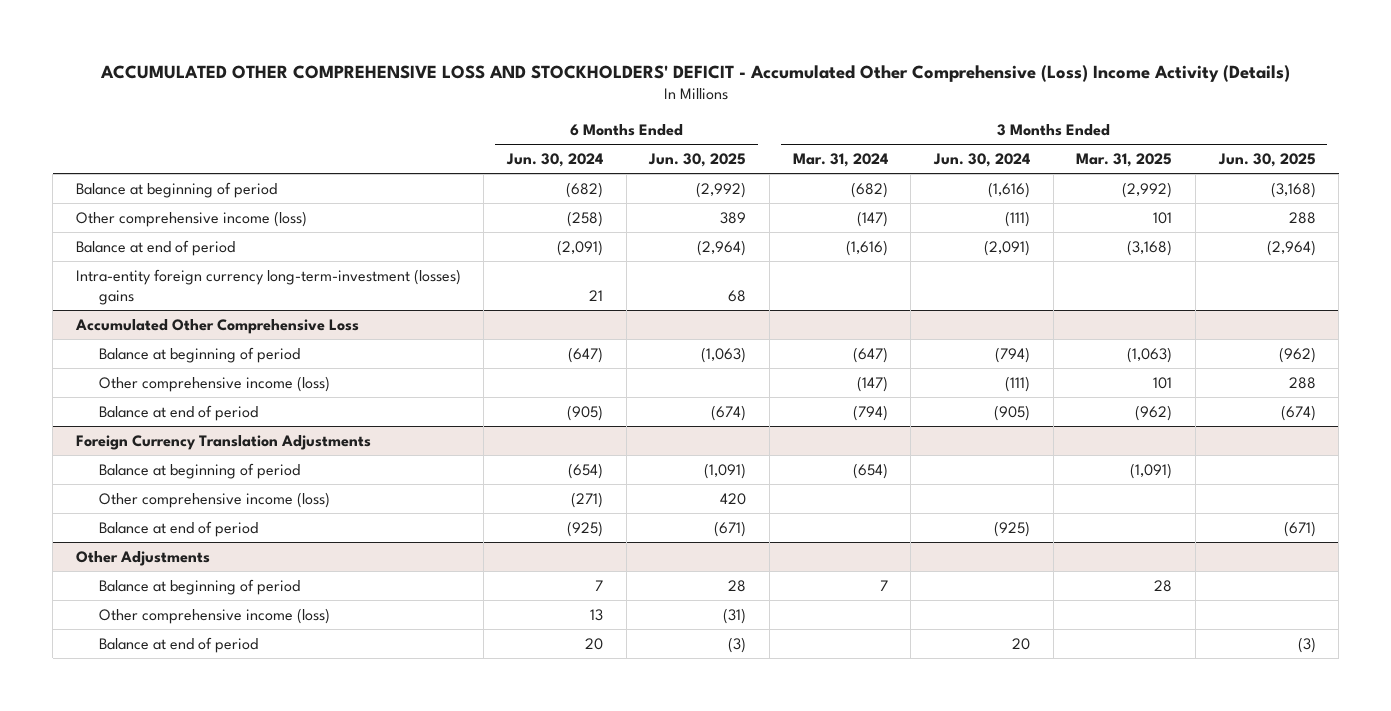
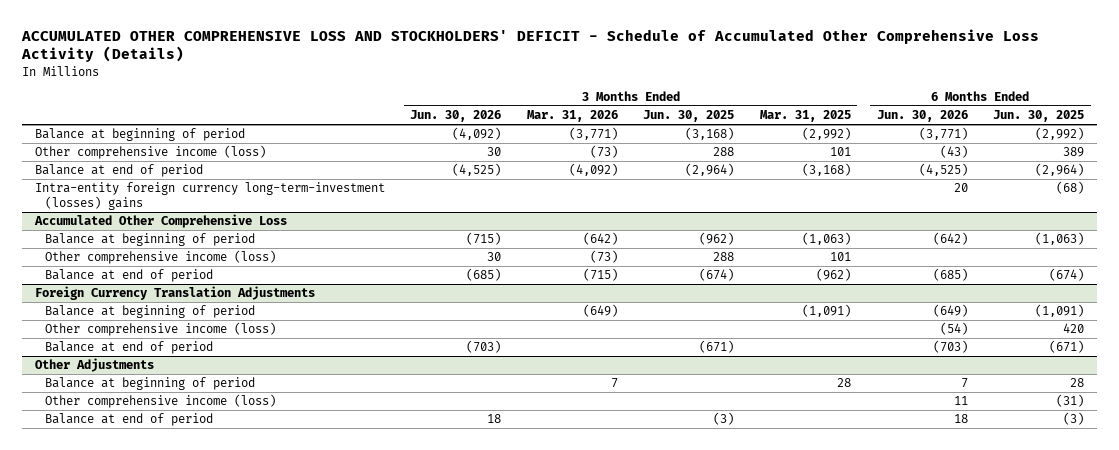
[99,64,1290,82] ACCUMULATED OTHER COMPREHENSIVE LOSS AND STOCKHOLDERS' DEFICIT - Accumulated Other Comprehensive (Loss) Income Activity (Details) -> [20,28,1039,63] ACCUMULATED OTHER COMPREHENSIVE LOSS AND STOCKHOLDERS' DEFICIT - Schedule of Accumulated Other Comprehensive Loss Activity (Details)
[506,153,604,168] Jun. 30, 2024 -> none
[792,153,888,168] Mar. 31, 2024 -> none
[932,153,1030,168] Jun. 30, 2024 -> none
none -> [410,110,502,123] Jun. 30, 2026
none -> [526,110,618,123] Mar. 31, 2026
none -> [876,110,968,123] Jun. 30, 2026
[728,290,747,303] 68 -> [1056,181,1085,195] (68)

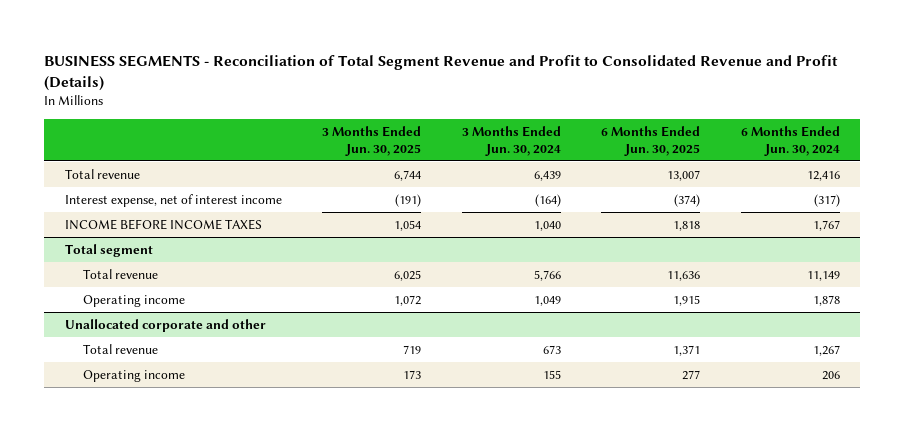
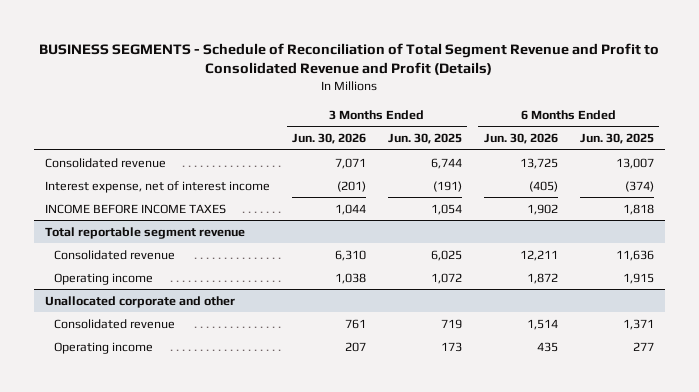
[44,54,839,91] BUSINESS SEGMENTS - Reconciliation of Total Segment Revenue and Profit to Consolidated Revenue and Profit (Details) -> [39,42,660,76] BUSINESS SEGMENTS - Schedule of Reconciliation of Total Segment Revenue and Profit to Consolidated Revenue and Profit (Details)
[461,126,561,156] 3 Months Ended Jun. 30, 2024 -> none
[740,126,840,156] 6 Months Ended Jun. 30, 2024 -> none
none -> [292,132,367,144] Jun. 30, 2026
none -> [483,132,558,144] Jun. 30, 2026
[64,169,140,180] Total revenue -> [45,157,167,168] Consolidated revenue
[64,244,153,258] Total segment -> [45,226,246,239] Total reportable segment revenue
[83,269,159,280] Total revenue -> [54,249,176,260] Consolidated revenue
[83,344,159,355] Total revenue -> [54,318,176,329] Consolidated revenue

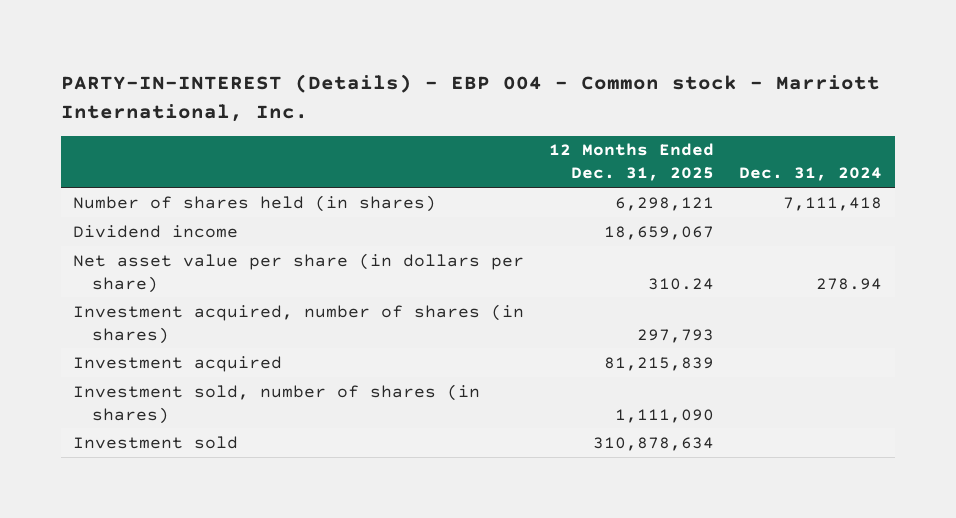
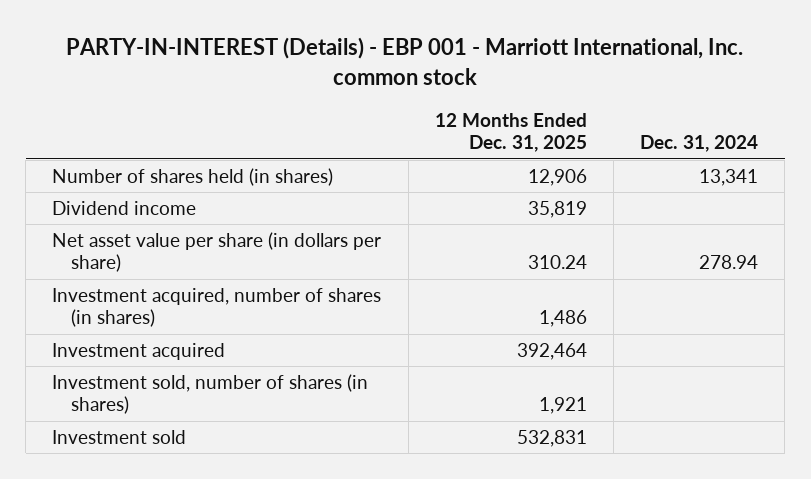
[60,74,880,122] PARTY-IN-INTEREST (Details) - EBP 004 - Common stock - Marriott International, Inc. -> [66,37,744,85] PARTY-IN-INTEREST (Details) - EBP 001 - Marriott International, Inc. common stock
[615,196,715,211] 6,298,121 -> [527,169,587,187] 12,906
[783,196,883,211] 7,111,418 -> [699,169,759,187] 13,341
[604,225,715,240] 18,659,067 -> [527,201,587,219] 35,819
[637,328,715,343] 297,793 -> [538,310,587,328] 1,486
[604,356,715,371] 81,215,839 -> [516,343,587,361] 392,464
[615,408,715,423] 1,111,090 -> [538,397,587,415] 1,921
[593,436,715,451] 310,878,634 -> [516,430,587,448] 532,831

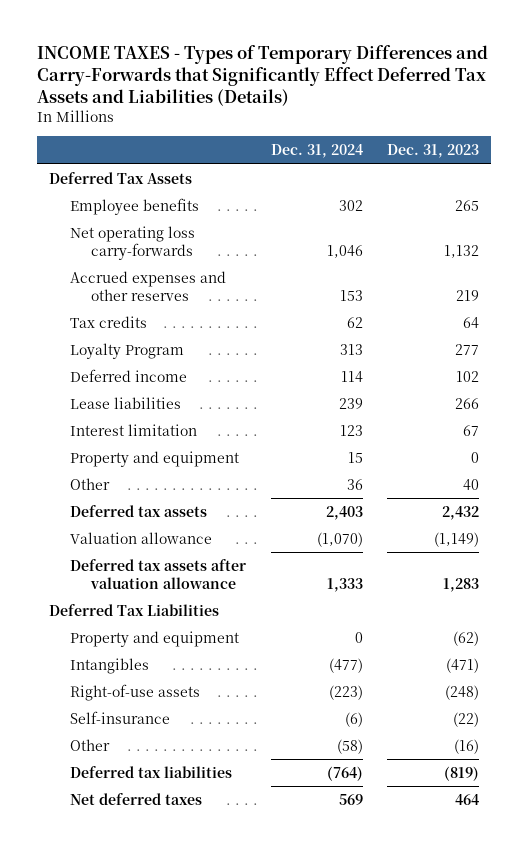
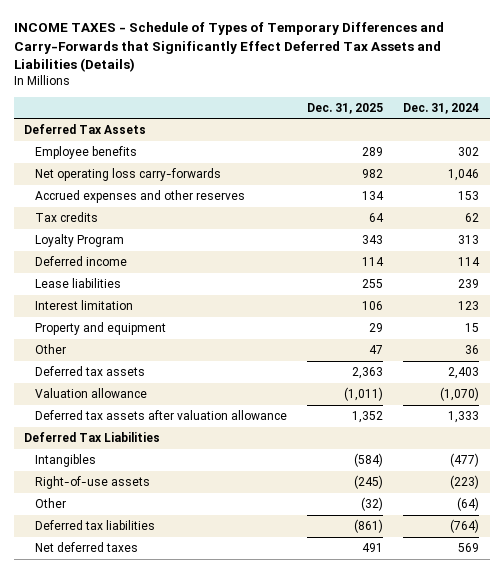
[36,44,488,106] INCOME TAXES - Types of Temporary Differences and Carry-Forwards that Significantly Effect Deferred Tax Assets and Liabilities (Details) -> [13,22,444,72] INCOME TAXES - Schedule of Types of Temporary Differences and Carry-Forwards that Significantly Effect Deferred Tax Assets and Liabilities (Details)
[387,144,480,159] Dec. 31, 2023 -> none
none -> [307,102,384,114] Dec. 31, 2025
[69,630,239,647] Property and equipment -> none
[69,710,170,724] Self-insurance -> none
[336,738,363,754] (58) -> [457,497,480,512] (64)

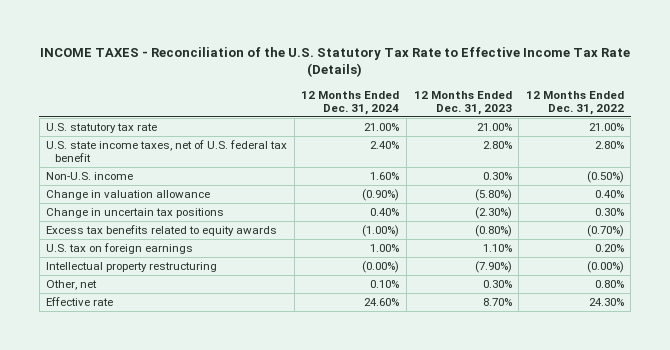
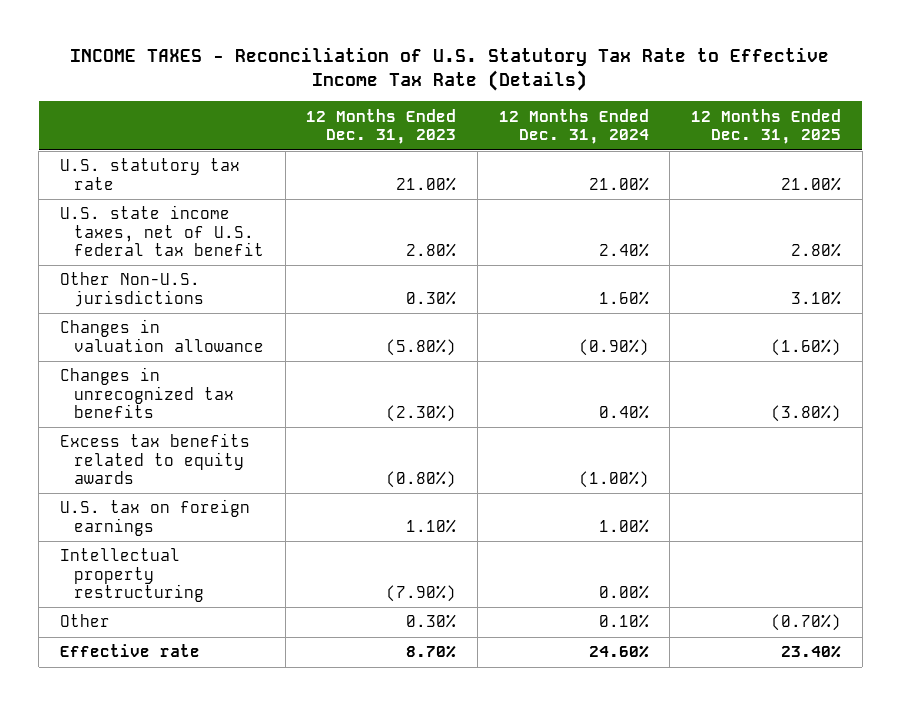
[40,46,631,78] INCOME TAXES - Reconciliation of the U.S. Statutory Tax Rate to Effective Income Tax Rate (Details) -> [70,47,830,92] INCOME TAXES - Reconciliation of U.S. Statutory Tax Rate to Effective Income Tax Rate (Details)
[525,90,624,115] 12 Months Ended Dec. 31, 2022 -> none
none -> [690,108,841,145] 12 Months Ended Dec. 31, 2025
[46,171,134,180] Non-U.S. income -> [59,272,205,307] Other Non-U.S. jurisdictions
[46,189,211,200] Change in valuation allowance -> [59,319,265,352] Changes in valuation allowance
[46,207,225,218] Change in uncertain tax positions -> [59,367,235,418] Changes in unrecognized tax benefits
[362,260,400,273] (0.00%) -> [598,584,649,599] 0.00%
[46,279,98,290] Other, net -> [59,614,110,628] Other

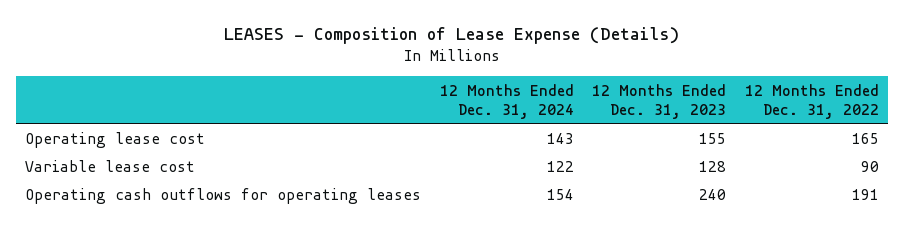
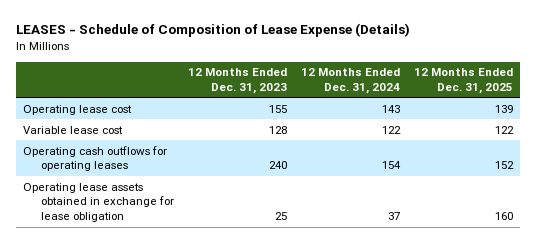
[224,27,680,45] LEASES - Composition of Lease Expense (Details) -> [16,23,411,38] LEASES - Schedule of Composition of Lease Expense (Details)
[744,83,879,119] 12 Months Ended Dec. 31, 2022 -> none
none -> [414,68,514,95] 12 Months Ended Dec. 31, 2025
none -> [23,182,175,223] Operating lease assets obtained in exchange for lease obligation

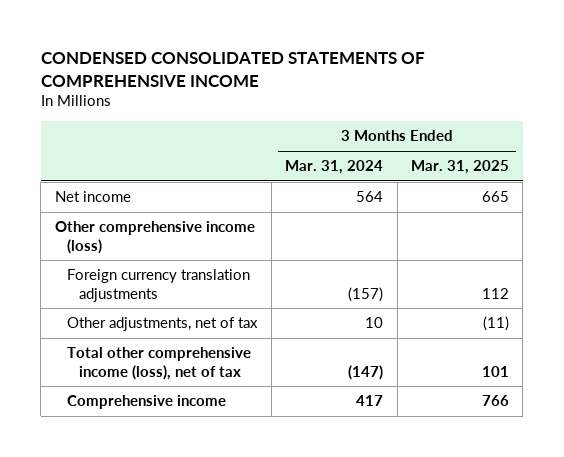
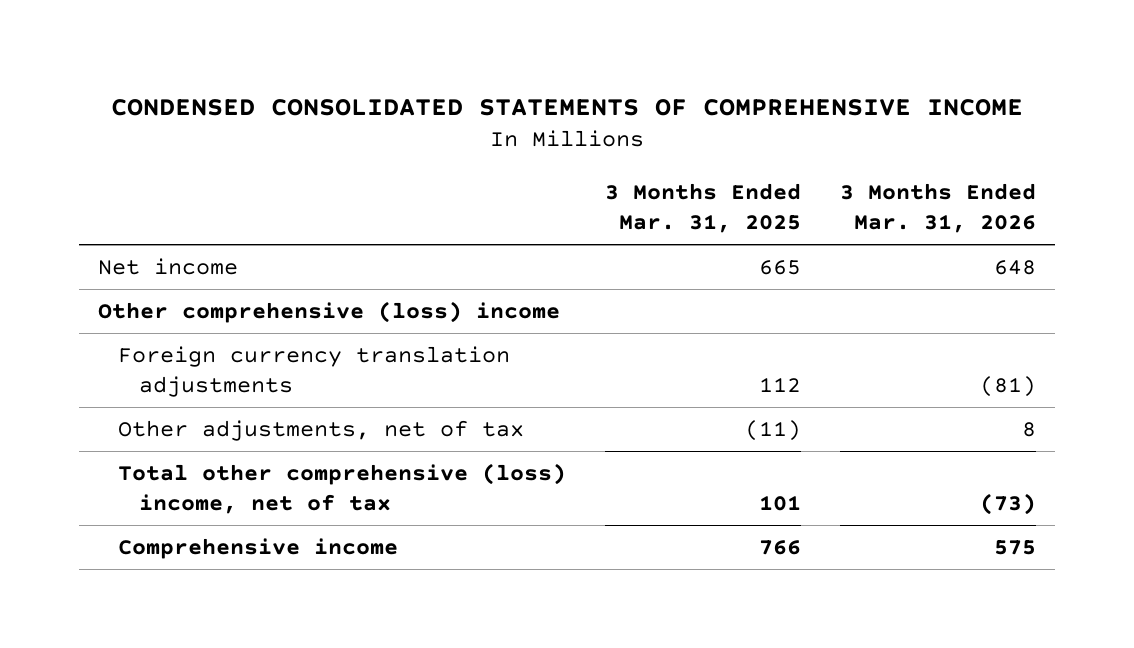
[285,160,384,175] Mar. 31, 2024 -> none
none -> [839,182,1036,233] 3 Months Ended Mar. 31, 2026
[54,221,255,254] Other comprehensive income (loss) -> [97,300,560,323] Other comprehensive (loss) income
[67,347,252,380] Total other comprehensive income (loss), net of tax -> [118,462,567,514] Total other comprehensive (loss) income, net of tax

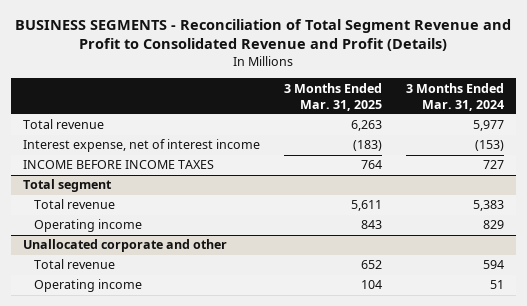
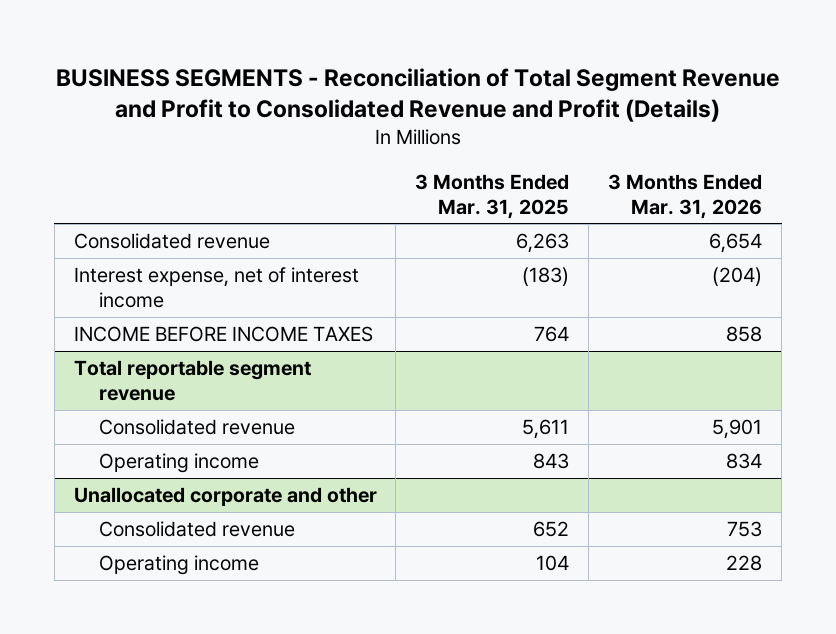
[406,82,505,111] 3 Months Ended Mar. 31, 2024 -> none
none -> [608,173,763,219] 3 Months Ended Mar. 31, 2026
[22,119,104,130] Total revenue -> [73,233,270,250] Consolidated revenue
[22,179,112,193] Total segment -> [73,360,311,401] Total reportable segment revenue
[34,199,116,210] Total revenue -> [98,419,295,436] Consolidated revenue
[34,259,116,270] Total revenue -> [98,521,295,538] Consolidated revenue

